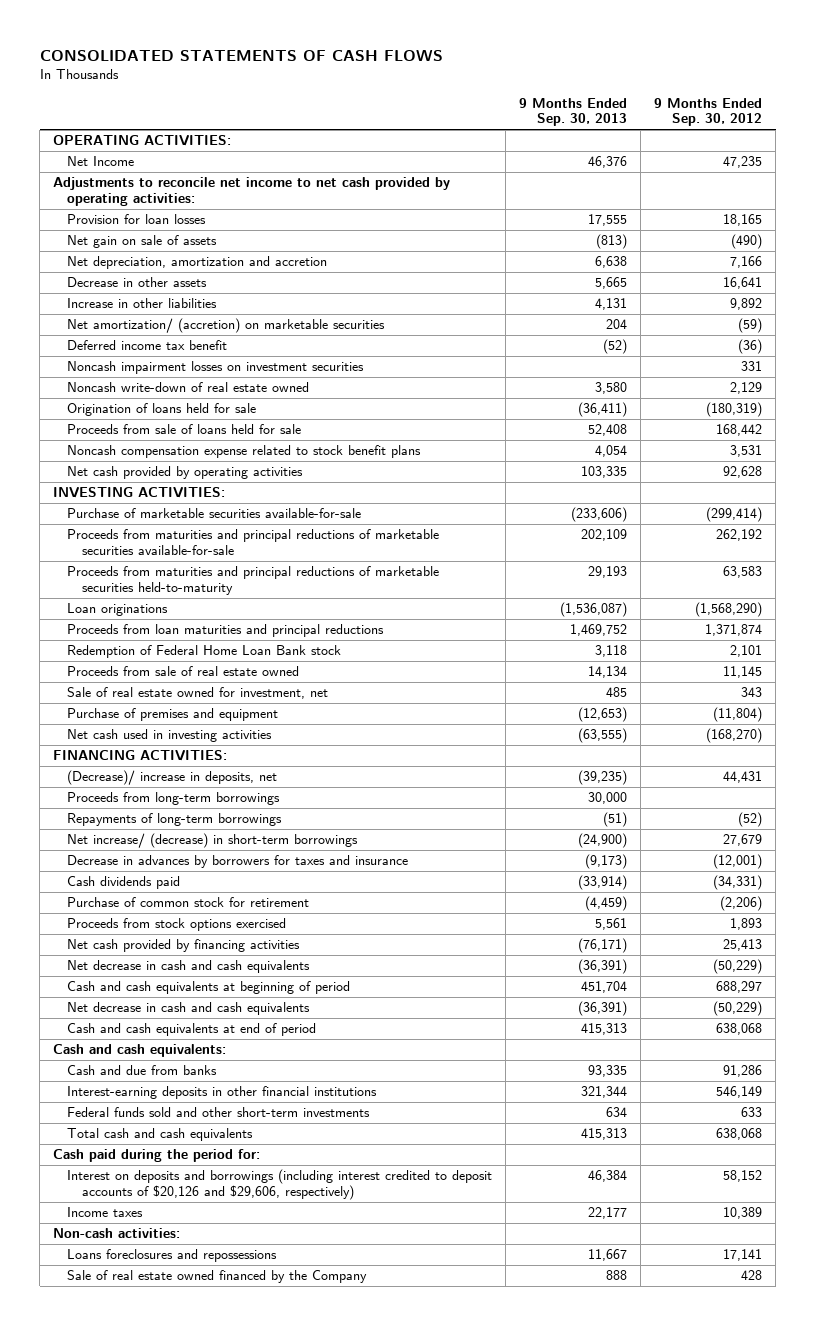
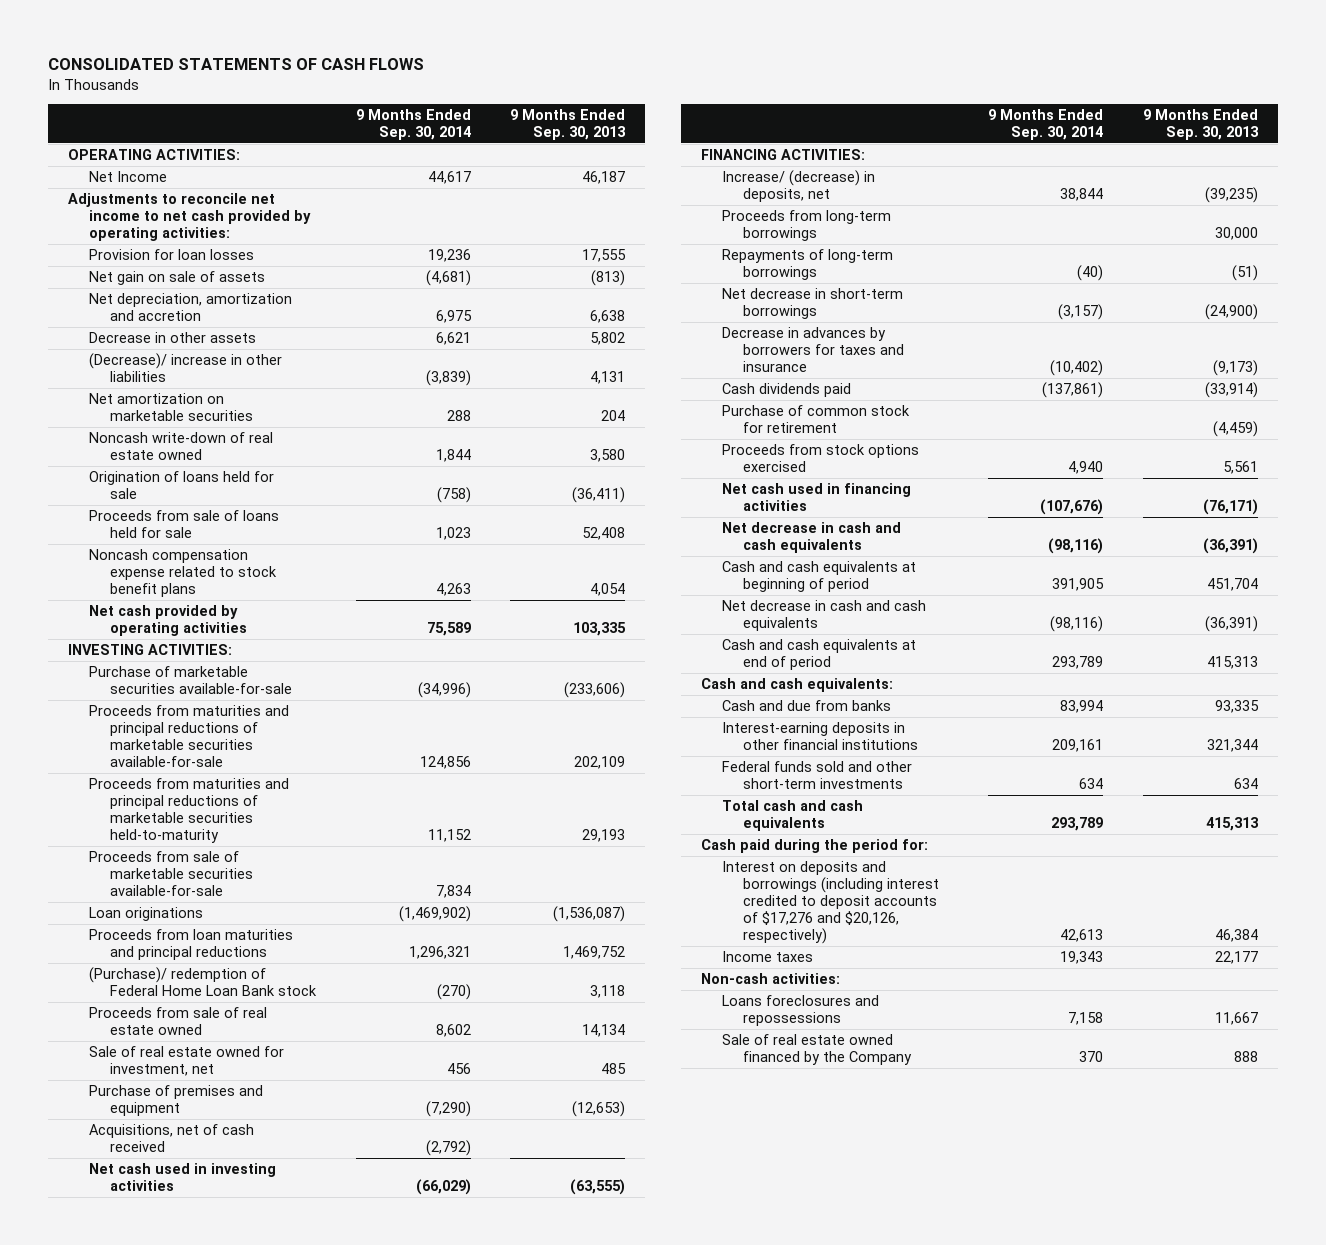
[654,97,763,127] 9 Months Ended Sep. 30, 2012 -> none
none -> [355,109,471,141] 9 Months Ended Sep. 30, 2014
[588,156,628,169] 46,376 -> [582,170,626,184] 46,187
[67,340,228,351] Deferred income tax benefit -> none
[67,361,365,375] Noncash impairment losses on investment securities -> none
[595,277,628,290] 5,665 -> [590,331,626,345] 5,802
[67,298,218,309] Increase in other liabilities -> [89,352,283,383] (Decrease)/ increase in other liabilities
[67,318,386,334] Net amortization/ (accretion) on marketable securities -> [89,392,254,422] Net amortization on marketable securities
none -> [89,850,254,897] Proceeds from sale of marketable securities available-for-sale
[67,645,342,659] Redemption of Federal Home Loan Bank stock -> [89,966,318,997] (Purchase)/ redemption of Federal Home Loan Bank stock
none -> [89,1123,255,1153] Acquisitions, net of cash received
[67,770,278,786] (Decrease)/ increase in deposits, net -> [721,169,875,203] Increase/ (decrease) in deposits, net
[67,833,359,849] Net increase/ (decrease) in short-term borrowings -> [721,287,903,320] Net decrease in short-term borrowings
[67,939,301,953] Net cash provided by financing activities -> [721,482,911,512] Net cash used in financing activities
[67,1169,493,1201] Interest on deposits and borrowings (including interest credited to deposit accounts of $20,126 and $29,606, respectively) -> [721,860,939,945] Interest on deposits and borrowings (including interest credited to deposit accounts of $17,276 and $20,126, respectively)

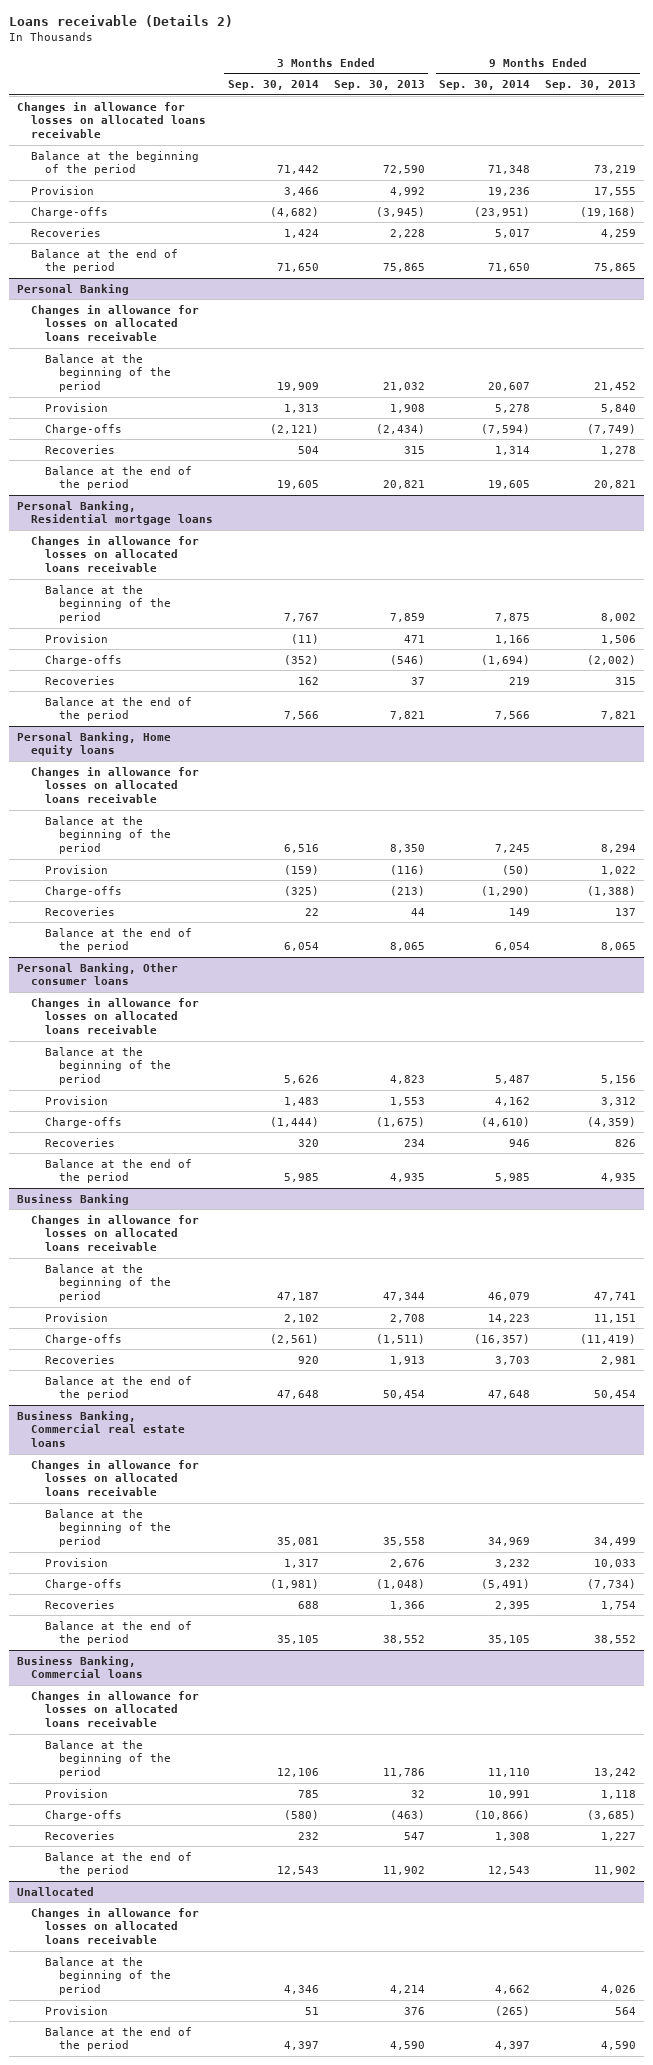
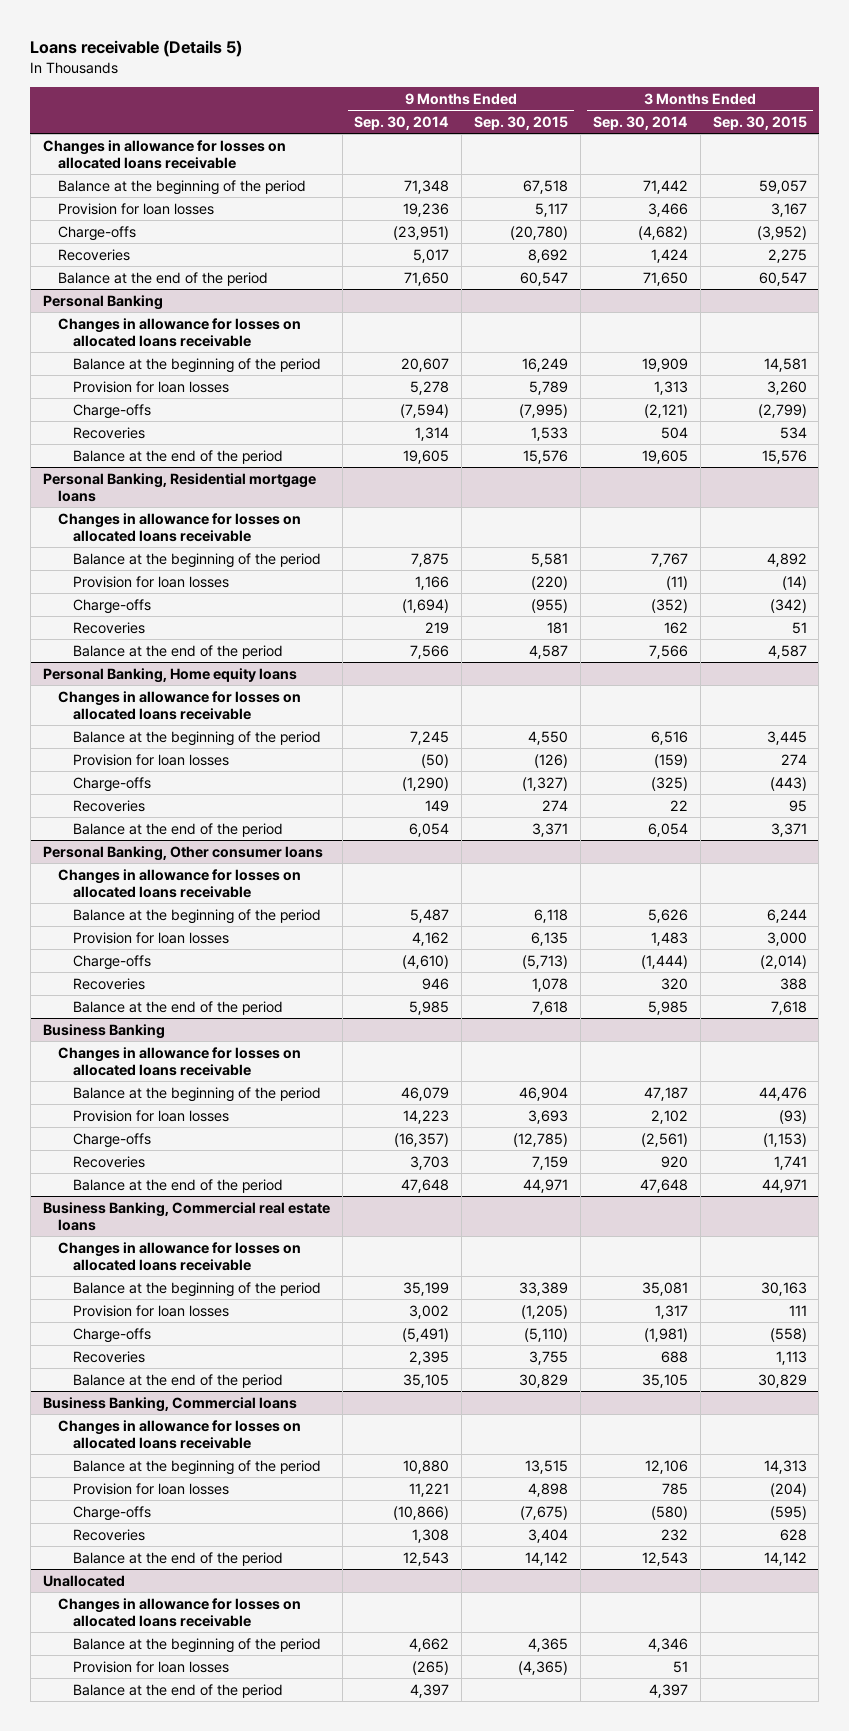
[9,15,234,28] Loans receivable (Details 2) -> [30,39,243,57] Loans receivable (Details 5)
[333,80,425,91] Sep. 30, 2013 -> none
[545,80,637,91] Sep. 30, 2013 -> none
none -> [474,115,569,130] Sep. 30, 2015
none -> [712,115,807,130] Sep. 30, 2015
[31,185,95,195] Provision -> [57,202,214,215] Provision for loan losses
[45,402,109,412] Provision -> [72,380,229,393] Provision for loan losses
[45,633,109,643] Provision -> [72,575,229,588] Provision for loan losses
[45,864,109,874] Provision -> [72,753,229,766] Provision for loan losses
[45,1095,109,1105] Provision -> [72,931,229,944] Provision for loan losses
[45,1312,109,1322] Provision -> [72,1109,229,1122] Provision for loan losses
[488,1537,531,1547] 34,969 -> [403,1281,450,1296] 35,199
[45,1557,109,1567] Provision -> [72,1304,229,1317] Provision for loan losses
[495,1558,531,1568] 3,232 -> [409,1304,450,1319] 3,002
[488,1768,531,1778] 11,110 -> [403,1459,450,1474] 10,880
[45,1788,109,1798] Provision -> [72,1482,229,1495] Provision for loan losses
[488,1789,531,1799] 10,991 -> [409,1482,450,1497] 11,221
[45,2005,109,2015] Provision -> [72,1660,229,1673] Provision for loan losses

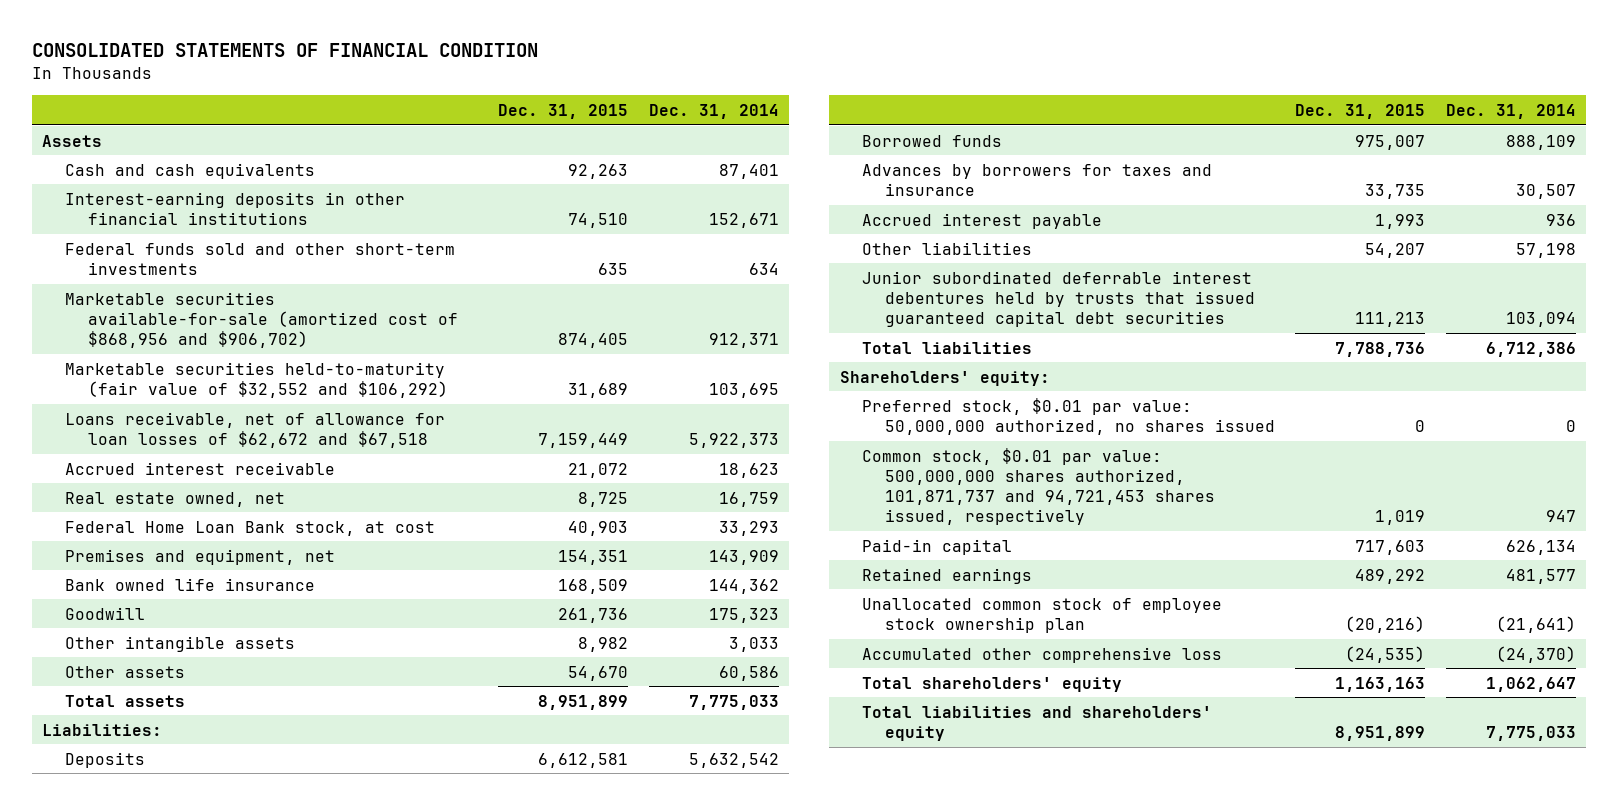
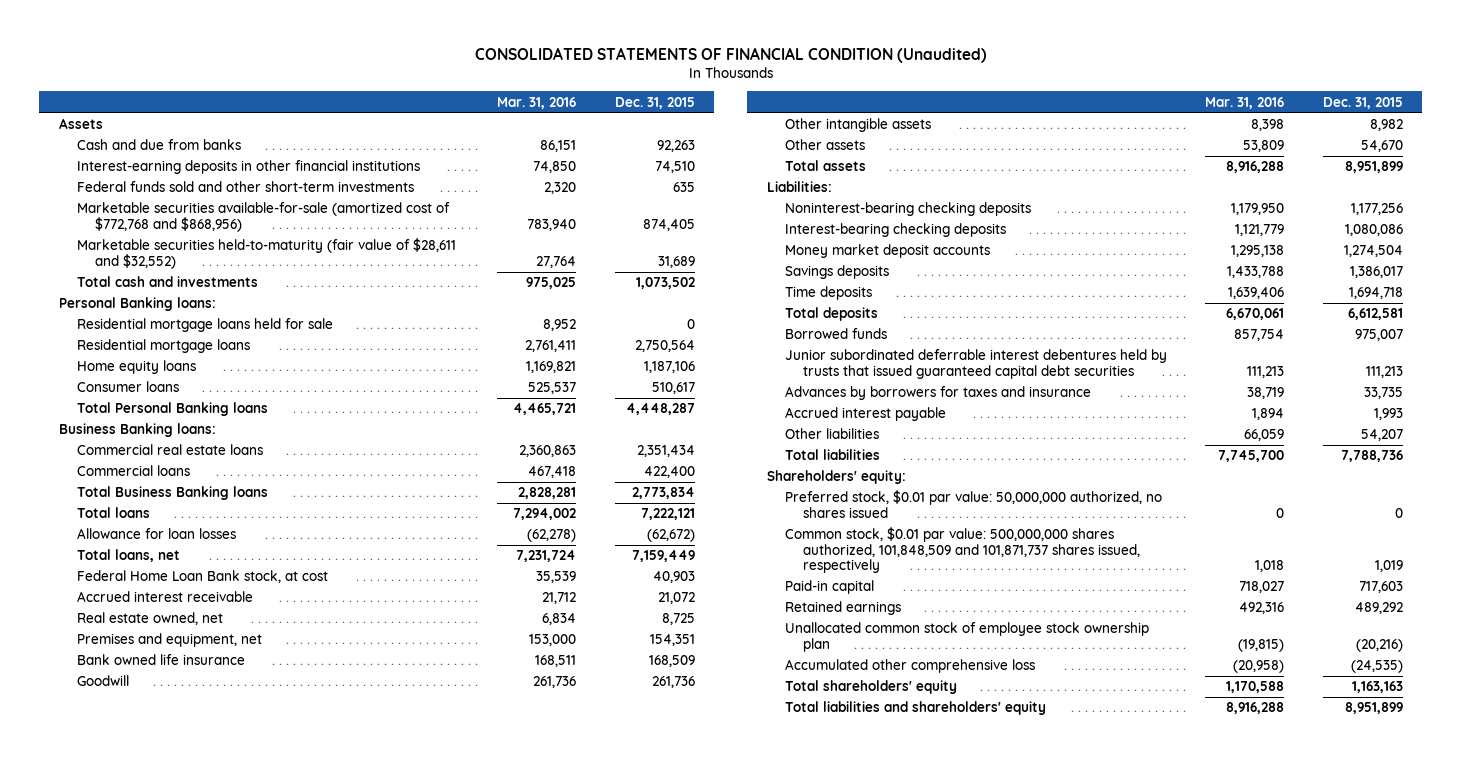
[32,43,539,58] CONSOLIDATED STATEMENTS OF FINANCIAL CONDITION -> [474,46,987,63] CONSOLIDATED STATEMENTS OF FINANCIAL CONDITION (Unaudited)
[648,104,779,120] Dec. 31, 2014 -> none
none -> [497,96,577,109] Mar. 31, 2016
[65,162,316,179] Cash and cash equivalents -> [76,139,241,151] Cash and due from banks
[65,291,458,348] Marketable securities available-for-sale (amortized cost of $868,956 and $906,702) -> [76,202,450,232] Marketable securities available-for-sale (amortized cost of $772,768 and $868,956)
[65,361,448,398] Marketable securities held-to-maturity (fair value of $32,552 and $106,292) -> [76,238,456,269] Marketable securities held-to-maturity (fair value of $28,611 and $32,552)
none -> [76,276,258,288] Total cash and investments
none -> [58,297,216,312] Personal Banking loans:
none -> [76,318,333,333] Residential mortgage loans held for sale
none -> [76,339,250,354] Residential mortgage loans
none -> [76,360,196,375] Home equity loans
none -> [76,381,179,393] Consumer loans
none -> [76,402,268,417] Total Personal Banking loans
none -> [58,423,216,438] Business Banking loans:
none -> [76,444,263,456] Commercial real estate loans
none -> [76,465,190,477] Commercial loans
none -> [76,486,268,501] Total Business Banking loans
none -> [76,507,150,519] Total loans
none -> [76,528,236,540] Allowance for loan losses
[65,411,446,448] Loans receivable, net of allowance for loan losses of $62,672 and $67,518 -> [76,549,180,563] Total loans, net
[65,520,436,536] Federal Home Loan Bank stock, at cost -> [76,570,328,584] Federal Home Loan Bank stock, at cost
none -> [784,202,1031,217] Noninterest-bearing checking deposits
none -> [784,223,1006,238] Interest-bearing checking deposits
none -> [784,244,990,259] Money market deposit accounts
none -> [784,265,889,280] Savings deposits
none -> [784,286,872,301] Time deposits
[65,751,146,768] Deposits -> [784,307,878,322] Total deposits
[862,270,1255,327] Junior subordinated deferrable interest debentures held by trusts that issued guaranteed capital debt securities -> [784,349,1167,379] Junior subordinated deferrable interest debentures held by trusts that issued guaranteed capital debt securities
[862,447,1215,525] Common stock, $0.01 par value: 500,000,000 shares authorized, 101,871,737 and 94,721,453 shares issued, respectively -> [784,527,1141,574] Common stock, $0.01 par value: 500,000,000 shares authorized, 101,848,509 and 101,871,737 shares issued, respectively

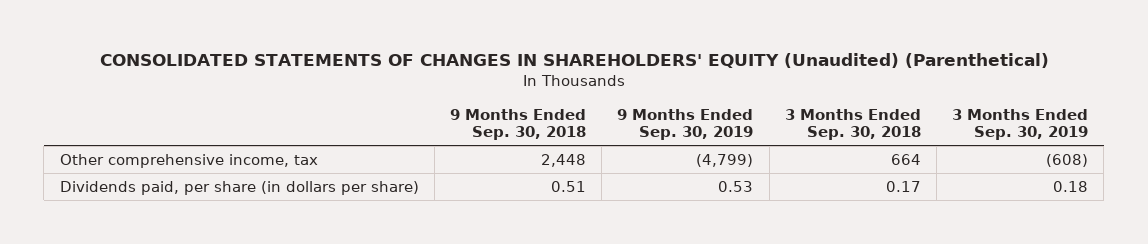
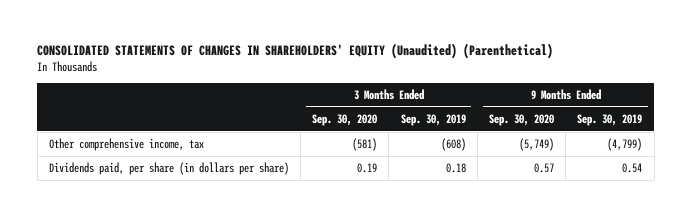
[449,108,586,140] 9 Months Ended Sep. 30, 2018 -> none
[784,108,921,140] 3 Months Ended Sep. 30, 2018 -> none
none -> [312,113,378,126] Sep. 30, 2020
none -> [488,113,554,126] Sep. 30, 2020
[718,180,754,192] 0.53 -> [622,162,643,173] 0.54

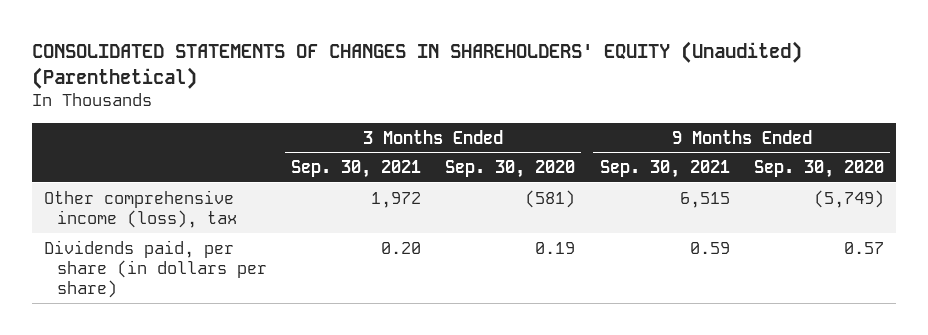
[400,113,466,126] Sep. 30, 2019 -> none
[577,113,643,126] Sep. 30, 2019 -> none
none -> [290,160,421,179] Sep. 30, 2021
none -> [599,160,730,179] Sep. 30, 2021
[48,137,204,151] Other comprehensive income, tax -> [44,189,237,228] Other comprehensive income (loss), tax

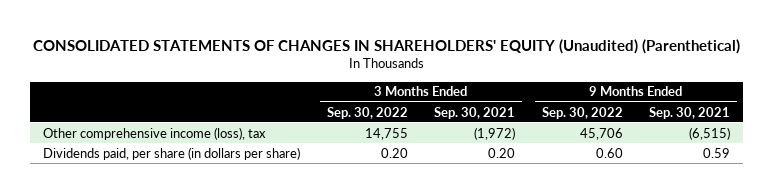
[445,160,576,179] Sep. 30, 2020 -> none
[753,160,884,179] Sep. 30, 2020 -> none
none -> [326,106,408,119] Sep. 30, 2022
none -> [541,106,623,119] Sep. 30, 2022
[370,191,421,208] 1,972 -> [474,126,516,140] (1,972)
[679,191,730,208] 6,515 -> [688,126,730,140] (6,515)

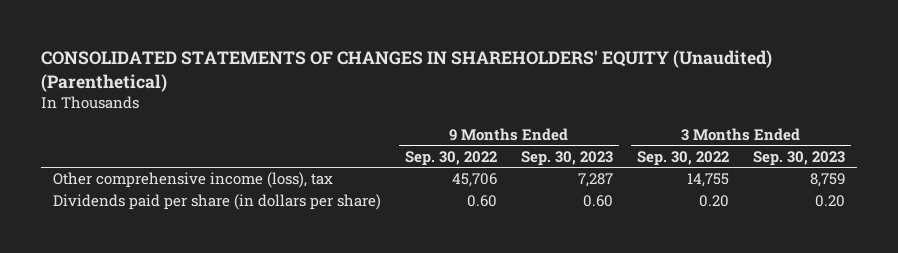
[434,106,516,119] Sep. 30, 2021 -> none
[648,106,730,119] Sep. 30, 2021 -> none
none -> [521,150,614,166] Sep. 30, 2023
none -> [753,150,846,166] Sep. 30, 2023
[43,146,301,160] Dividends paid, per share (in dollars per share) -> [52,194,381,211] Dividends paid per share (in dollars per share)

